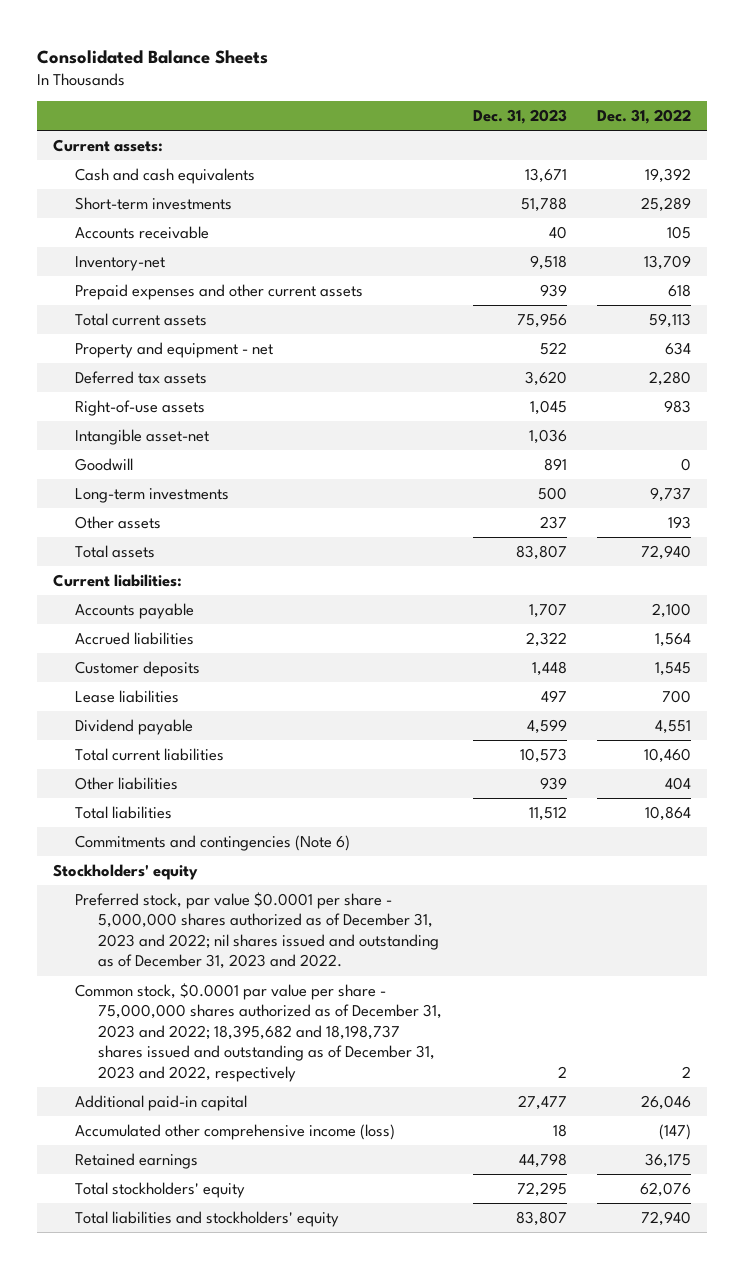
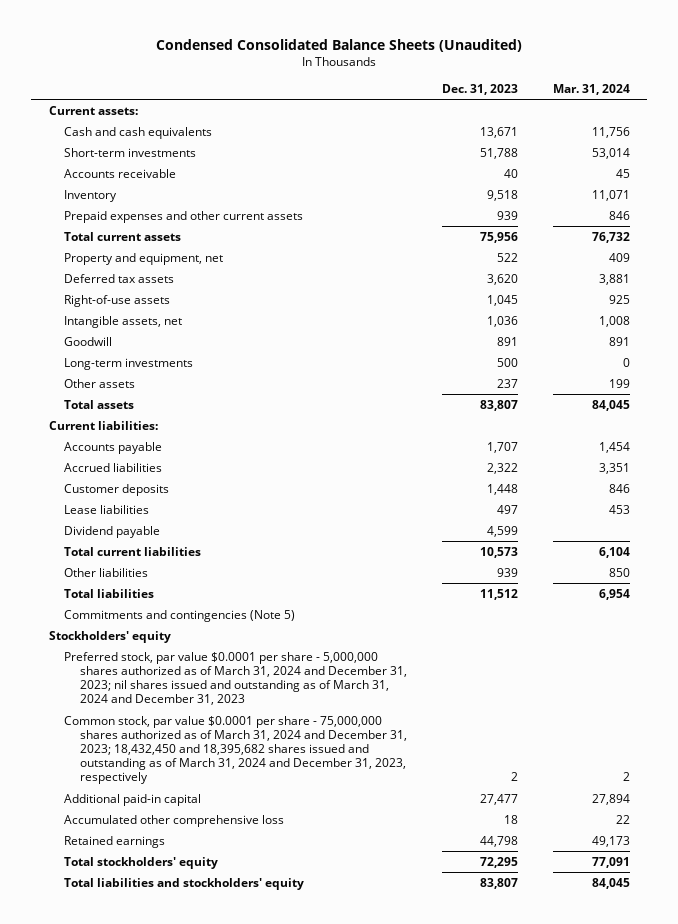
[37,49,269,64] Consolidated Balance Sheets -> [156,38,523,52] Condensed Consolidated Balance Sheets (Unaudited)
[597,108,692,124] Dec. 31, 2022 -> none
none -> [552,83,630,95] Mar. 31, 2024
[75,256,166,272] Inventory-net -> [64,189,118,202] Inventory
[75,342,274,359] Property and equipment - net -> [64,252,224,265] Property and equipment, net
[75,429,210,446] Intangible asset-net -> [64,315,183,328] Intangible assets, net
[75,835,351,852] Commitments and contingencies (Note 6) -> [64,609,296,622] Commitments and contingencies (Note 5)
[75,892,440,970] Preferred stock, par value $0.0001 per share - 5,000,000 shares authorized as of December 31, 2023 and 2022; nil shares issued and outstanding as of December 31, 2023 and 2022. -> [64,651,407,706] Preferred stock, par value $0.0001 per share - 5,000,000 shares authorized as of March 31, 2024 and December 31, 2023; nil shares issued and outstanding as of March 31, 2024 and December 31, 2023
[75,983,443,1082] Common stock, $0.0001 par value per share - 75,000,000 shares authorized as of December 31, 2023 and 2022; 18,395,682 and 18,198,737 shares issued and outstanding as of December 31, 2023 and 2022, respectively -> [64,715,407,785] Common stock, par value $0.0001 per share - 75,000,000 shares authorized as of March 31, 2024 and December 31, 2023; 18,432,450 and 18,395,682 shares issued and outstanding as of March 31, 2024 and December 31, 2023, respectively
[75,1124,396,1141] Accumulated other comprehensive income (loss) -> [64,814,285,827] Accumulated other comprehensive loss

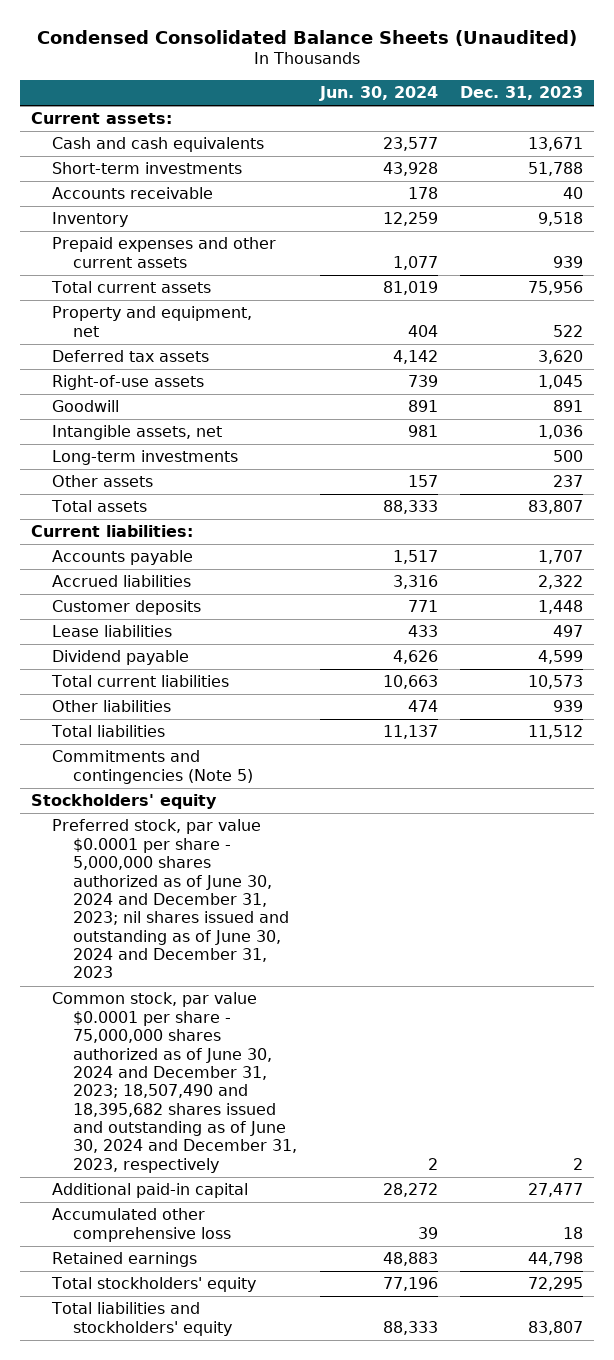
[552,83,630,95] Mar. 31, 2024 -> none
none -> [318,86,438,102] Jun. 30, 2024
[64,315,183,328] Intangible assets, net -> [52,425,223,441] Intangible assets, net
[64,651,407,706] Preferred stock, par value $0.0001 per share - 5,000,000 shares authorized as of March 31, 2024 and December 31, 2023; nil shares issued and outstanding as of March 31, 2024 and December 31, 2023 -> [52,819,290,979] Preferred stock, par value $0.0001 per share - 5,000,000 shares authorized as of June 30, 2024 and December 31, 2023; nil shares issued and outstanding as of June 30, 2024 and December 31, 2023
[64,715,407,785] Common stock, par value $0.0001 per share - 75,000,000 shares authorized as of March 31, 2024 and December 31, 2023; 18,432,450 and 18,395,682 shares issued and outstanding as of March 31, 2024 and December 31, 2023, respectively -> [52,992,298,1173] Common stock, par value $0.0001 per share - 75,000,000 shares authorized as of June 30, 2024 and December 31, 2023; 18,507,490 and 18,395,682 shares issued and outstanding as of June 30, 2024 and December 31, 2023, respectively

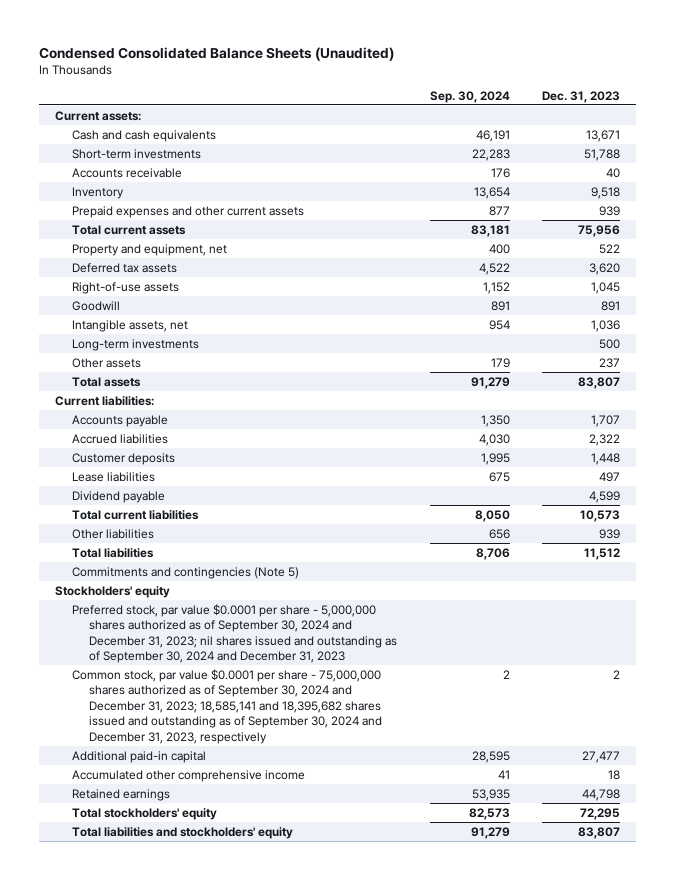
[318,86,438,102] Jun. 30, 2024 -> none
none -> [429,90,510,103] Sep. 30, 2024
[52,819,290,979] Preferred stock, par value $0.0001 per share - 5,000,000 shares authorized as of June 30, 2024 and December 31, 2023; nil shares issued and outstanding as of June 30, 2024 and December 31, 2023 -> [72,603,398,664] Preferred stock, par value $0.0001 per share - 5,000,000 shares authorized as of September 30, 2024 and December 31, 2023; nil shares issued and outstanding as of September 30, 2024 and December 31, 2023
[52,992,298,1173] Common stock, par value $0.0001 per share - 75,000,000 shares authorized as of June 30, 2024 and December 31, 2023; 18,507,490 and 18,395,682 shares issued and outstanding as of June 30, 2024 and December 31, 2023, respectively -> [72,668,383,744] Common stock, par value $0.0001 per share - 75,000,000 shares authorized as of September 30, 2024 and December 31, 2023; 18,585,141 and 18,395,682 shares issued and outstanding as of September 30, 2024 and December 31, 2023, respectively
[52,1208,232,1242] Accumulated other comprehensive loss -> [72,769,306,782] Accumulated other comprehensive income

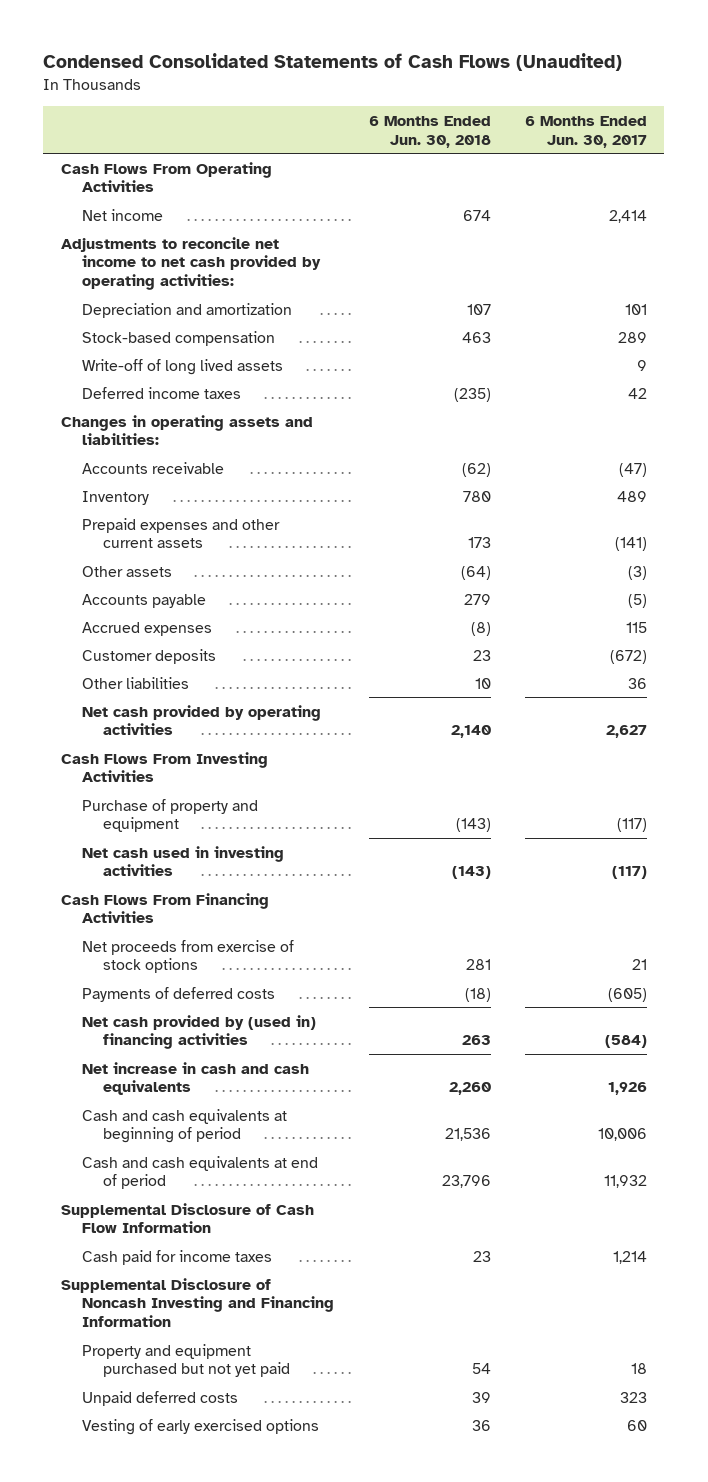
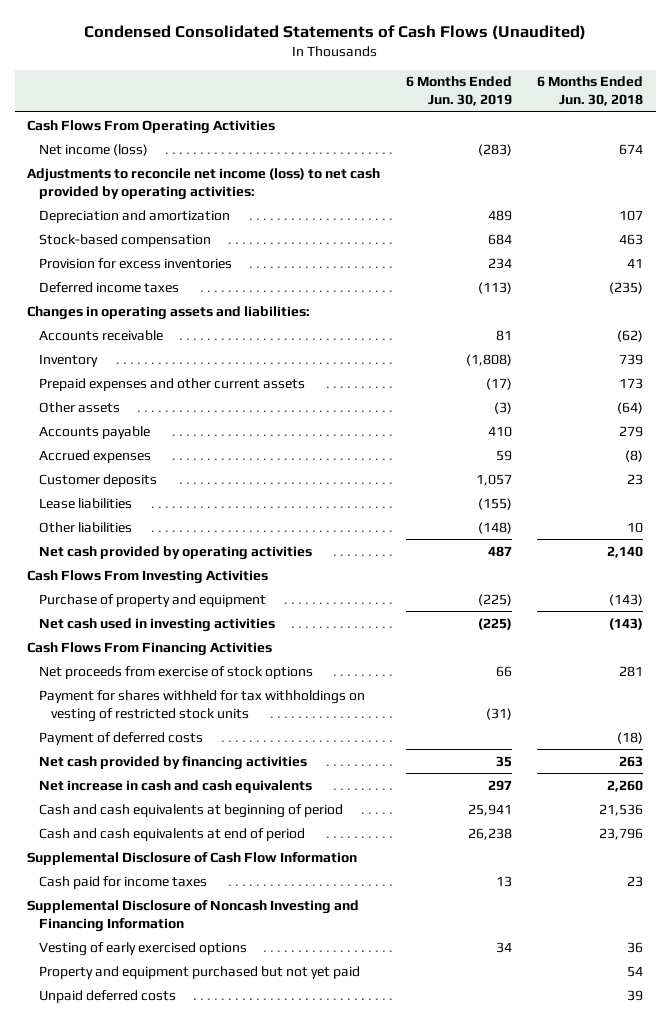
[525,115,648,148] 6 Months Ended Jun. 30, 2017 -> none
none -> [405,76,512,107] 6 Months Ended Jun. 30, 2019
[81,208,163,221] Net income -> [39,143,149,156] Net income (loss)
[60,236,321,291] Adjustments to reconcile net income to net cash provided by operating activities: -> [27,167,381,200] Adjustments to reconcile net income (loss) to net cash provided by operating activities:
[81,358,283,375] Write-off of long lived assets -> none
none -> [39,257,233,269] Provision for excess inventories
[462,490,491,502] 780 -> [619,353,644,365] 739
none -> [39,497,133,509] Lease liabilities
none -> [39,689,366,722] Payment for shares withheld for tax withholdings on vesting of restricted stock units
[81,986,275,1002] Payments of deferred costs -> [39,731,204,745] Payment of deferred costs
[81,1014,316,1050] Net cash provided by (used in) financing activities -> [39,755,308,770] Net cash provided by financing activities
[81,1418,319,1435] Vesting of early exercised options -> [39,941,248,956] Vesting of early exercised options

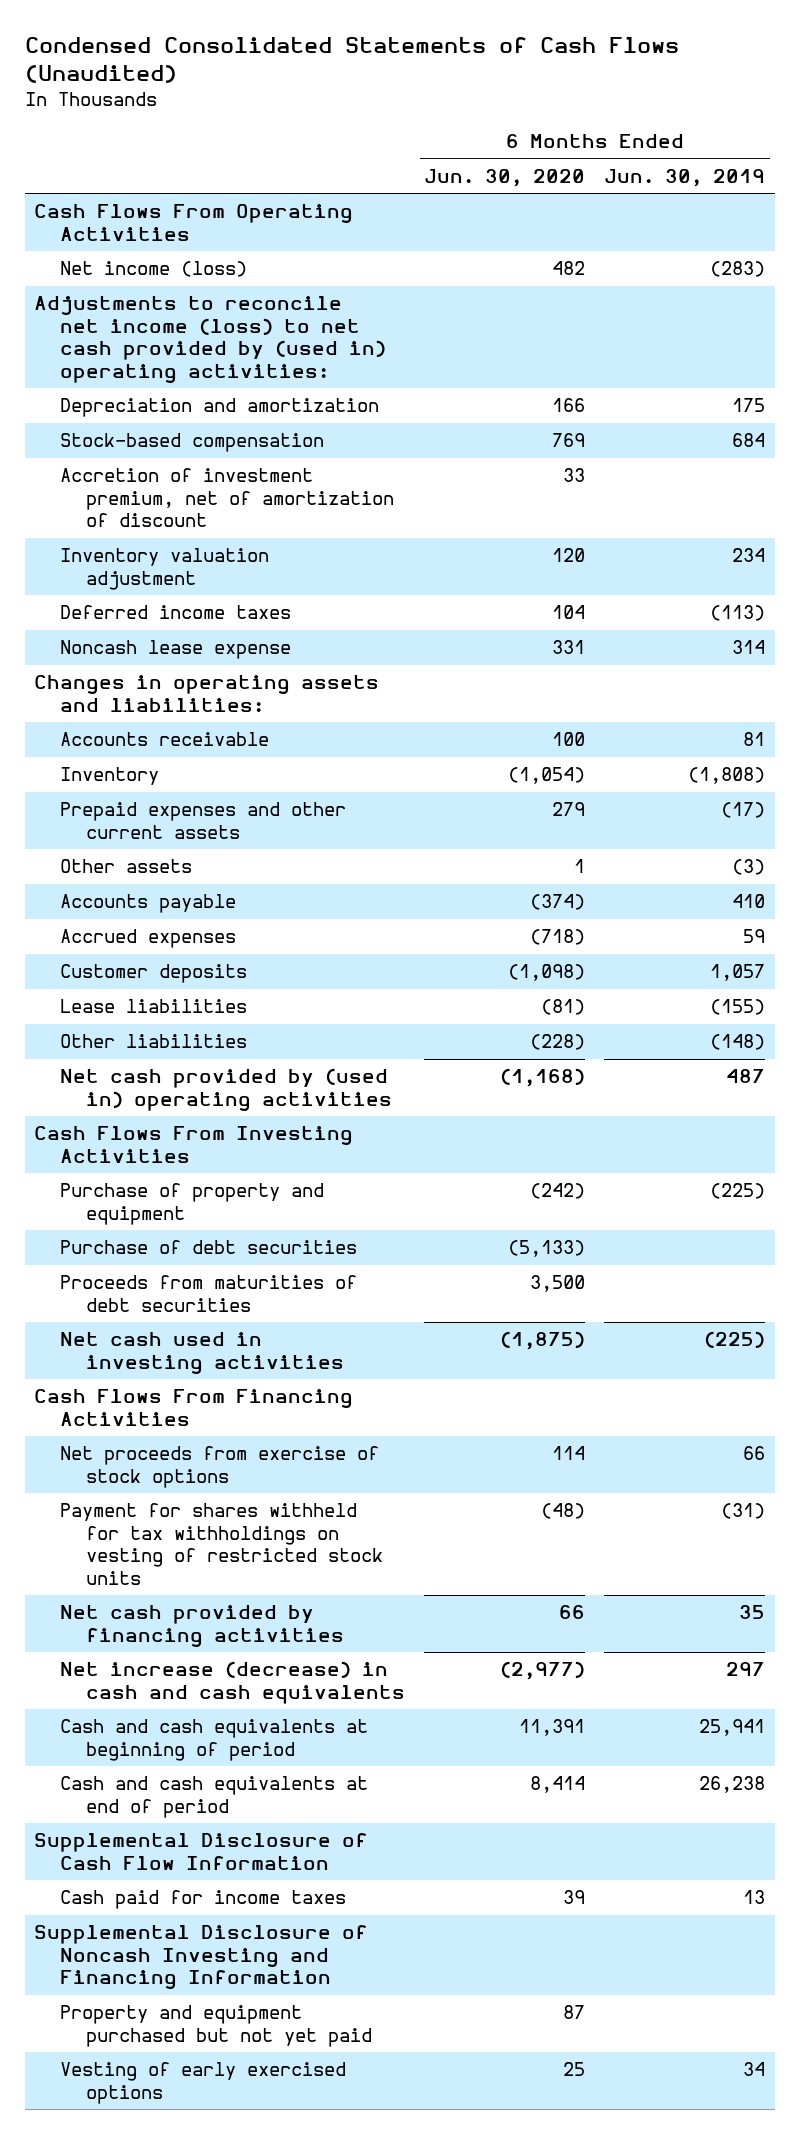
[537,76,644,107] 6 Months Ended Jun. 30, 2018 -> none
none -> [424,168,586,187] Jun. 30, 2020
[27,167,381,200] Adjustments to reconcile net income (loss) to net cash provided by operating activities: -> [33,296,387,383] Adjustments to reconcile net income (loss) to net cash provided by (used in) operating activities:
[487,209,512,221] 489 -> [732,398,766,413] 175
none -> [60,468,395,528] Accretion of investment premium, net of amortization of discount
[39,257,233,269] Provision for excess inventories -> [60,548,270,590] Inventory valuation adjustment
none -> [60,640,292,660] Noncash lease expense
[39,545,313,560] Net cash provided by operating activities -> [60,1068,393,1111] Net cash provided by (used in) operating activities
none -> [60,1240,358,1255] Purchase of debt securities
none -> [60,1275,358,1312] Proceeds from maturities of debt securities
[39,731,204,745] Payment of deferred costs -> none
[39,779,313,793] Net increase in cash and cash equivalents -> [60,1661,406,1704] Net increase (decrease) in cash and cash equivalents
[39,989,177,1003] Unpaid deferred costs -> none
[39,941,248,956] Vesting of early exercised options -> [60,2062,347,2104] Vesting of early exercised options

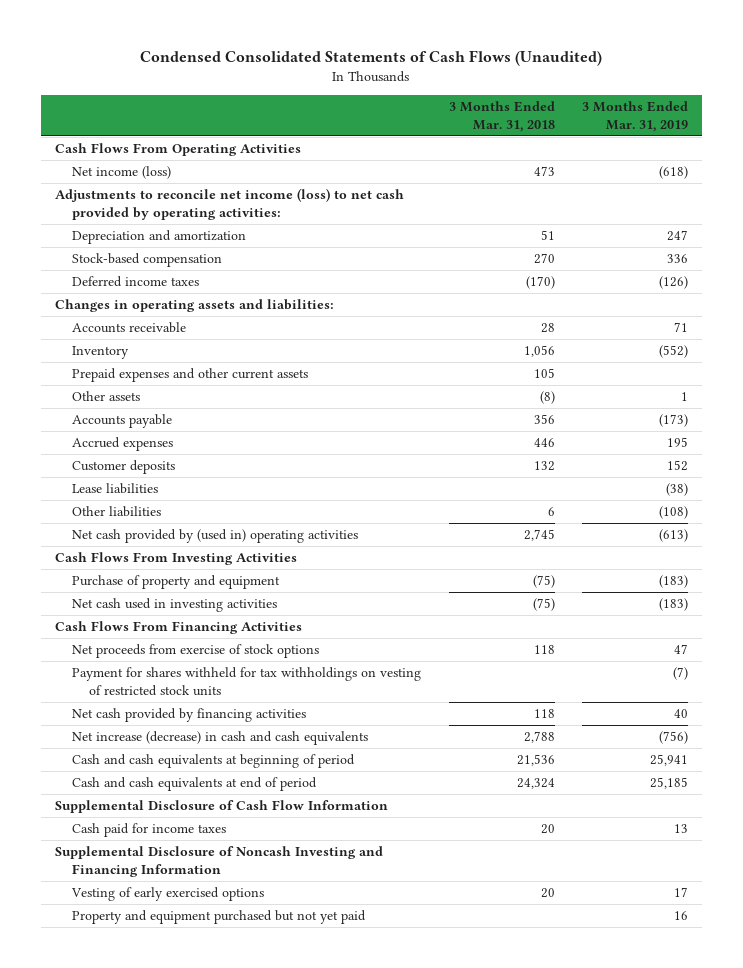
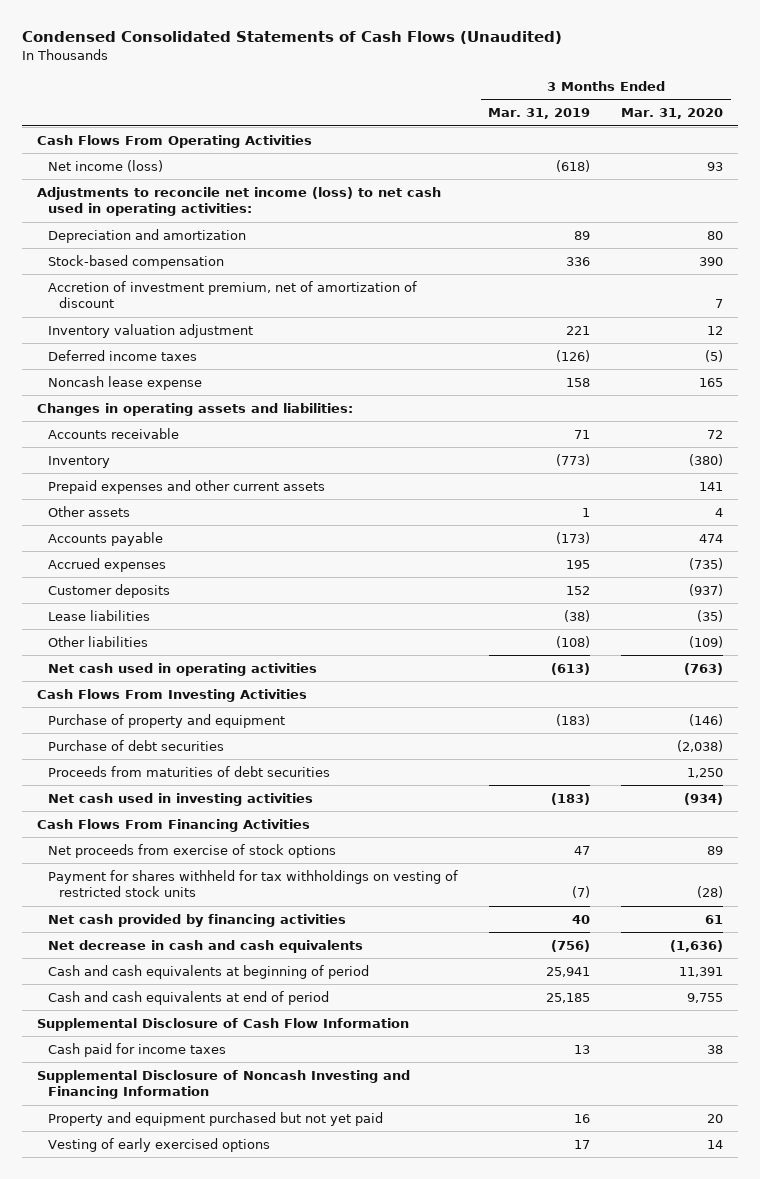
[448,101,555,132] 3 Months Ended Mar. 31, 2018 -> none
none -> [620,108,723,120] Mar. 31, 2020
[54,188,404,220] Adjustments to reconcile net income (loss) to net cash provided by operating activities: -> [36,186,441,217] Adjustments to reconcile net income (loss) to net cash used in operating activities:
[667,230,689,242] 247 -> [574,230,591,240] 89
none -> [48,280,418,309] Accretion of investment premium, net of amortization of discount
none -> [48,323,254,338] Inventory valuation adjustment
none -> [48,375,203,390] Noncash lease expense
[659,345,689,359] (552) -> [556,453,591,466] (773)
[71,529,358,544] Net cash provided by (used in) operating activities -> [48,662,318,676] Net cash used in operating activities
none -> [48,739,225,751] Purchase of debt securities
none -> [48,765,331,777] Proceeds from maturities of debt securities
[71,731,368,746] Net increase (decrease) in cash and cash equivalents -> [48,939,364,953] Net decrease in cash and cash equivalents
[70,887,264,902] Vesting of early exercised options -> [48,1137,271,1152] Vesting of early exercised options

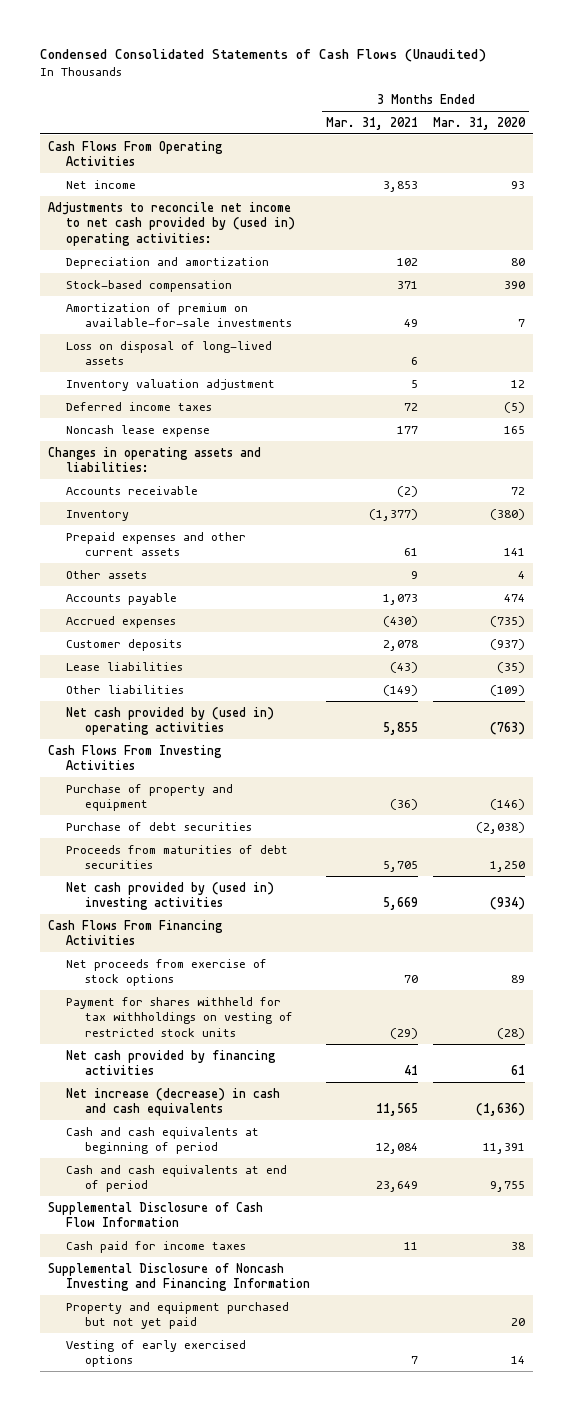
[488,108,591,120] Mar. 31, 2019 -> none
none -> [325,116,418,130] Mar. 31, 2021
[48,159,164,172] Net income (loss) -> [66,179,137,189] Net income
[36,186,441,217] Adjustments to reconcile net income (loss) to net cash used in operating activities: -> [47,201,296,246] Adjustments to reconcile net income to net cash provided by (used in) operating activities:
[48,280,418,309] Accretion of investment premium, net of amortization of discount -> none
none -> [66,302,293,328] Amortization of premium on available-for-sale investments
none -> [66,340,273,366] Loss on disposal of long-lived assets
[48,662,318,676] Net cash used in operating activities -> [66,706,275,736] Net cash provided by (used in) operating activities
[48,792,314,806] Net cash used in investing activities -> [66,881,275,911] Net cash provided by (used in) investing activities
[48,939,364,953] Net decrease in cash and cash equivalents -> [66,1087,281,1117] Net increase (decrease) in cash and cash equivalents

